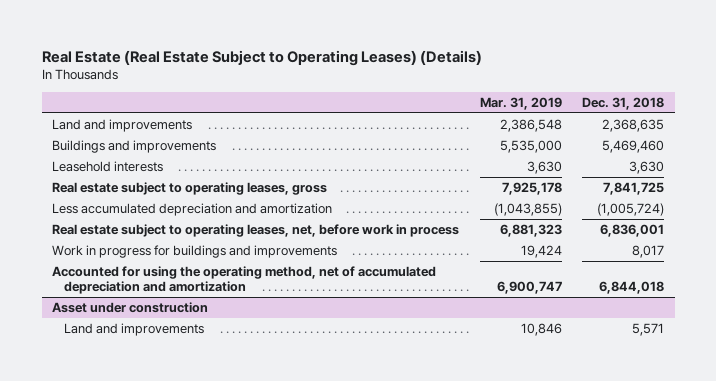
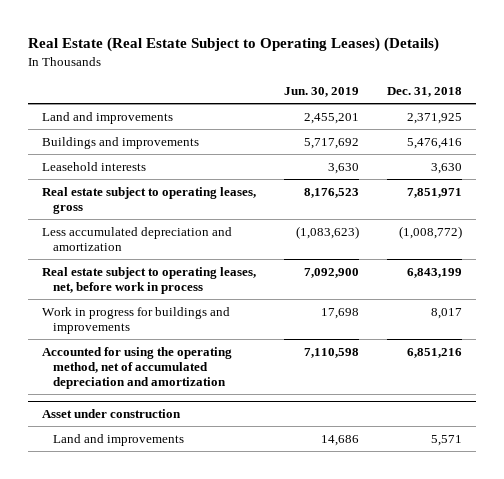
[479,96,562,110] Mar. 31, 2019 -> none
none -> [283,87,359,98] Jun. 30, 2019
[602,118,665,132] 2,368,635 -> [406,112,462,124] 2,371,925
[602,139,665,153] 5,469,460 -> [406,137,462,149] 5,476,416
[603,181,665,195] 7,841,725 -> [406,187,462,198] 7,851,971
[597,202,665,216] (1,005,724) -> [398,225,462,239] (1,008,772)
[600,223,665,237] 6,836,001 -> [406,267,462,278] 6,843,199
[599,280,665,294] 6,844,018 -> [406,347,462,358] 6,851,216

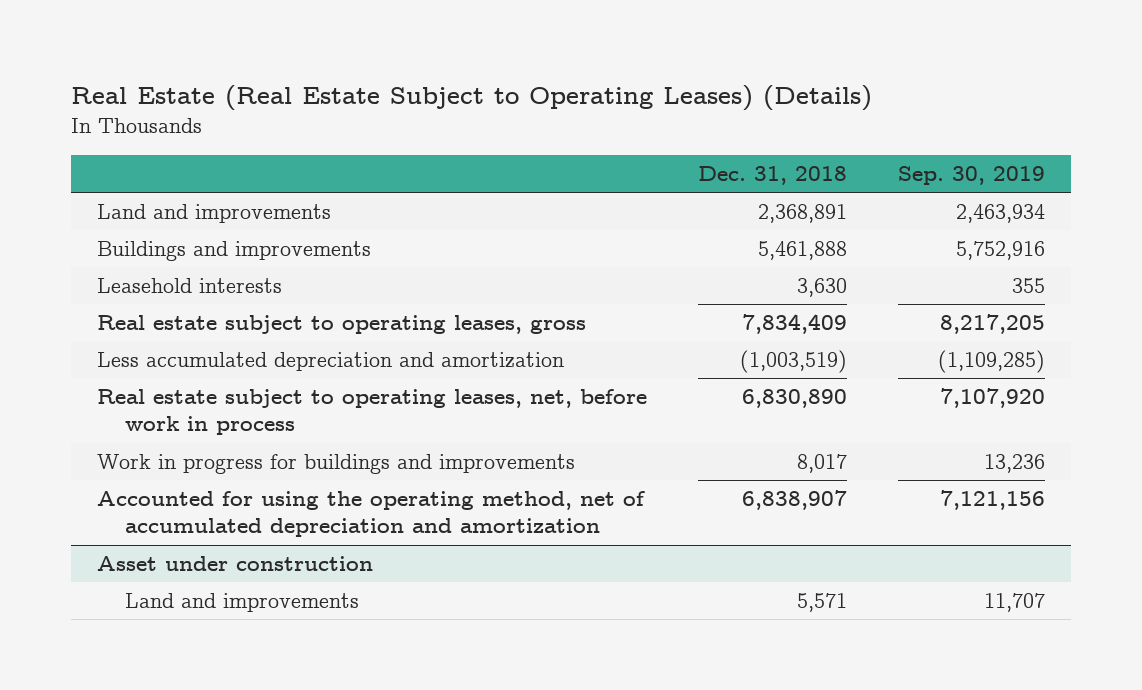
[283,87,359,98] Jun. 30, 2019 -> none
none -> [897,165,1045,185] Sep. 30, 2019
[406,112,462,124] 2,371,925 -> [757,204,847,224] 2,368,891
[406,137,462,149] 5,476,416 -> [757,241,847,261] 5,461,888
[406,187,462,198] 7,851,971 -> [741,314,847,335] 7,834,409
[398,225,462,239] (1,008,772) -> [739,350,847,374] (1,003,519)
[406,267,462,278] 6,843,199 -> [741,389,847,409] 6,830,890
[406,347,462,358] 6,851,216 -> [741,490,847,511] 6,838,907

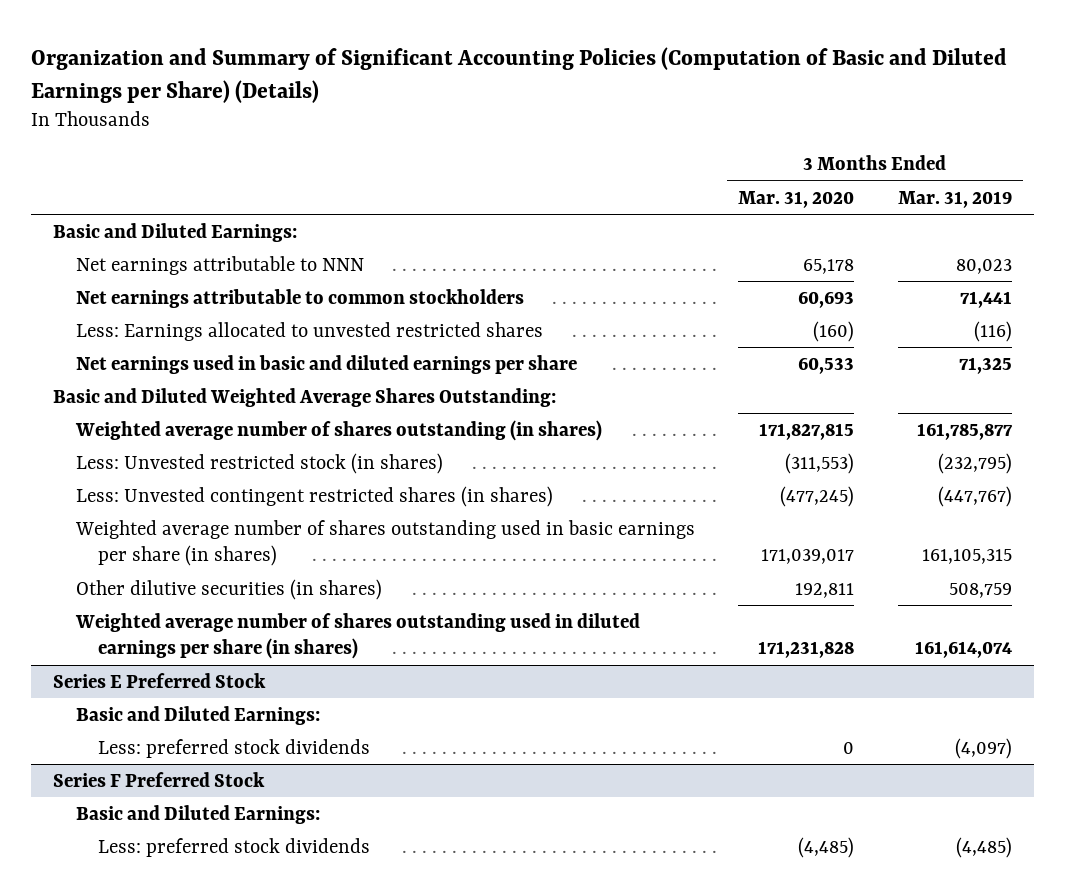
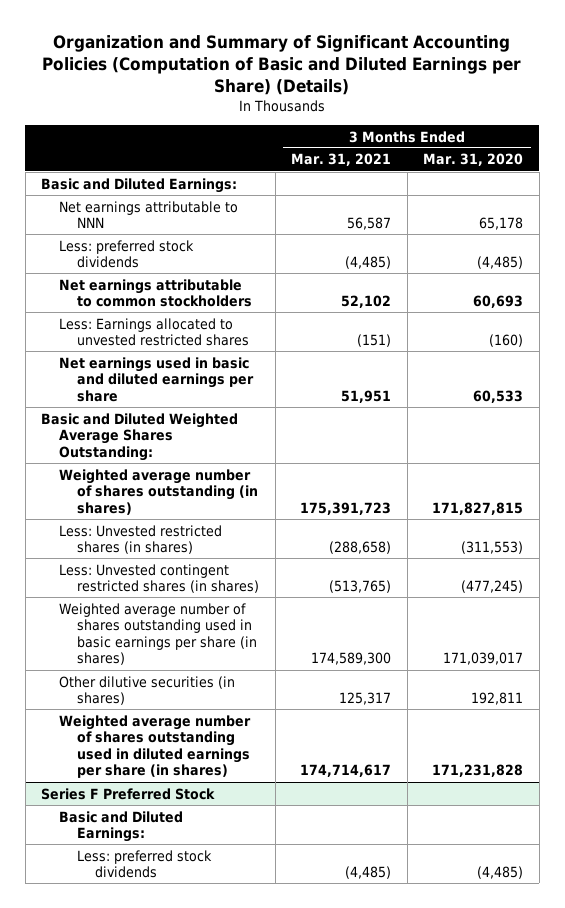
[897,190,1012,208] Mar. 31, 2019 -> none
none -> [291,153,392,167] Mar. 31, 2021
none -> [59,239,195,269] Less: preferred stock dividends
[75,452,443,474] Less: Unvested restricted stock (in shares) -> [59,524,223,555] Less: Unvested restricted shares (in shares)
[53,672,267,688] Series E Preferred Stock -> none
[75,705,320,725] Basic and Diluted Earnings: -> none
[98,738,371,758] Less: preferred stock dividends -> none

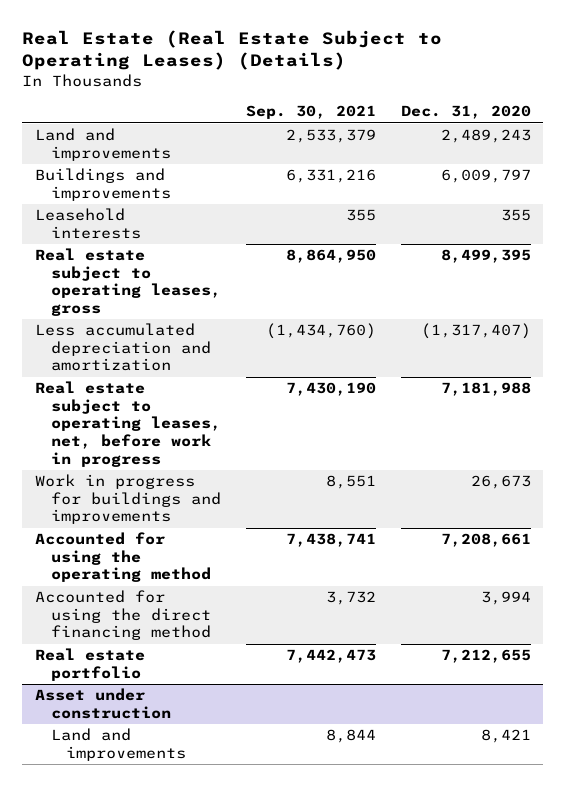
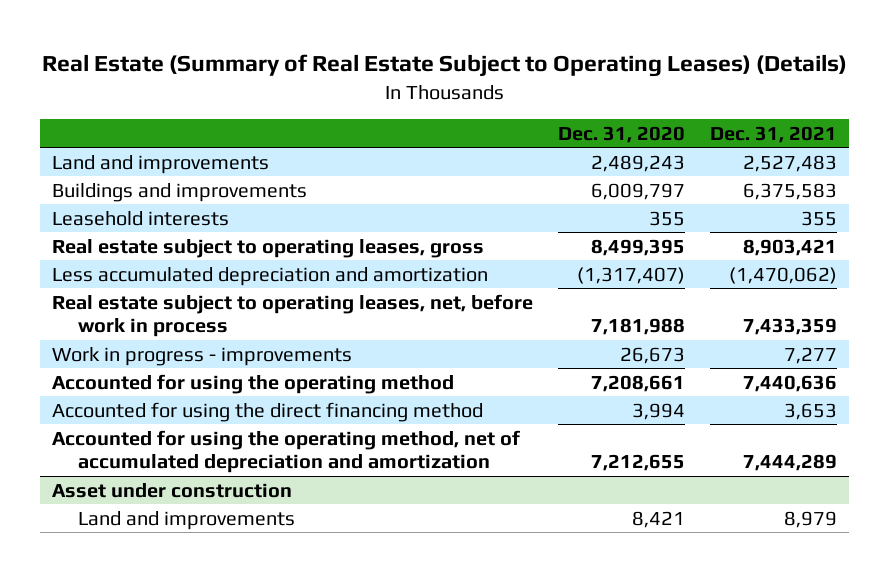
[22,30,443,71] Real Estate (Real Estate Subject to Operating Leases) (Details) -> [41,54,847,78] Real Estate (Summary of Real Estate Subject to Operating Leases) (Details)
[245,105,376,120] Sep. 30, 2021 -> none
none -> [709,125,837,143] Dec. 31, 2021
[34,381,221,467] Real estate subject to operating leases, net, before work in progress -> [52,293,534,337] Real estate subject to operating leases, net, before work in process
[34,474,221,525] Work in progress for buildings and improvements -> [52,346,353,366] Work in progress - improvements
[34,648,145,681] Real estate portfolio -> [52,429,521,473] Accounted for using the operating method, net of accumulated depreciation and amortization

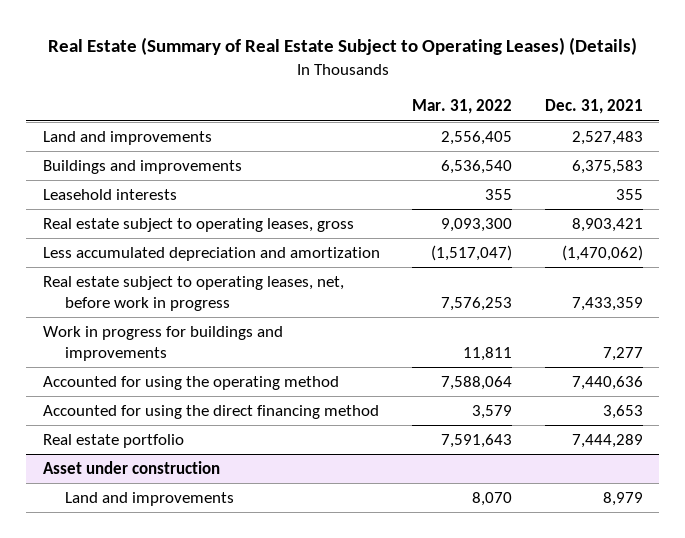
[558,125,686,143] Dec. 31, 2020 -> none
none -> [412,99,513,115] Mar. 31, 2022
[52,293,534,337] Real estate subject to operating leases, net, before work in process -> [42,276,344,311] Real estate subject to operating leases, net, before work in progress
[52,346,353,366] Work in progress - improvements -> [42,326,283,361] Work in progress for buildings and improvements
[52,429,521,473] Accounted for using the operating method, net of accumulated depreciation and amortization -> [42,434,184,449] Real estate portfolio

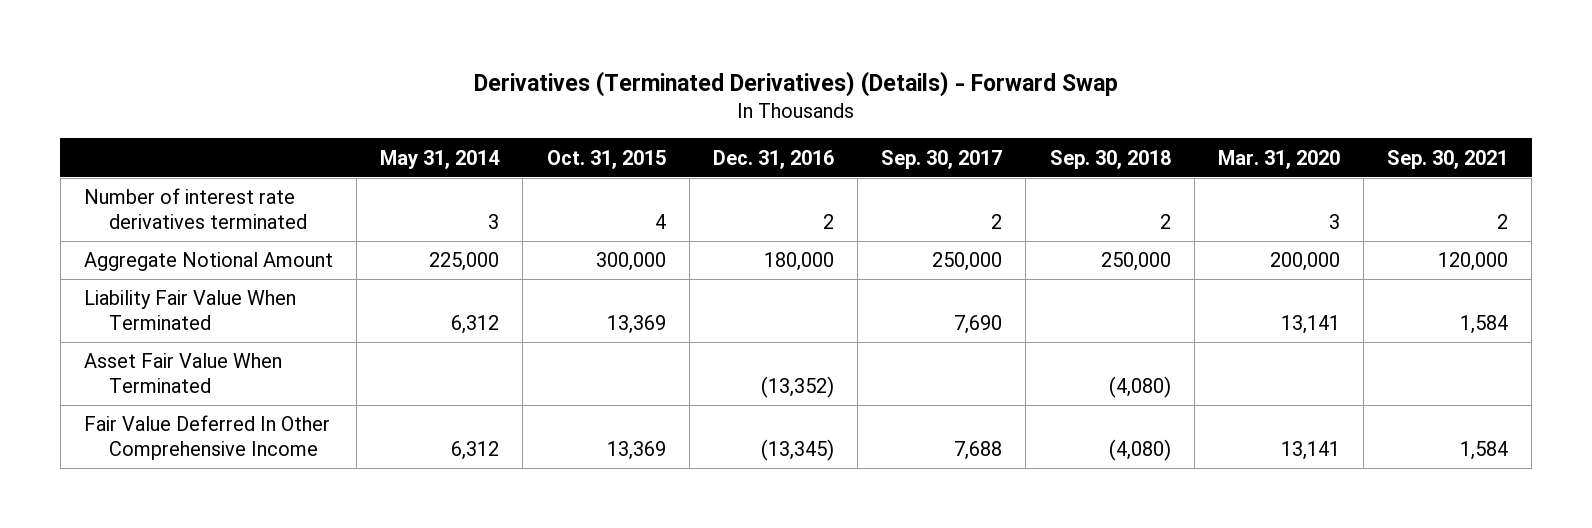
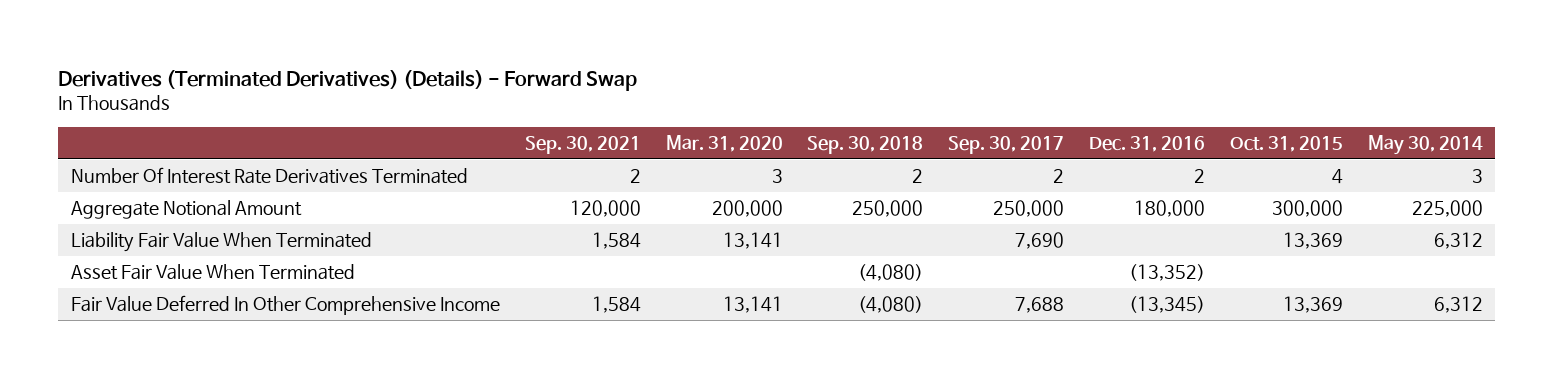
[380,149,501,169] May 31, 2014 -> none
none -> [1367,135,1483,156] May 30, 2014
[83,188,307,229] Number of interest rate derivatives terminated -> [70,167,468,185] Number Of Interest Rate Derivatives Terminated

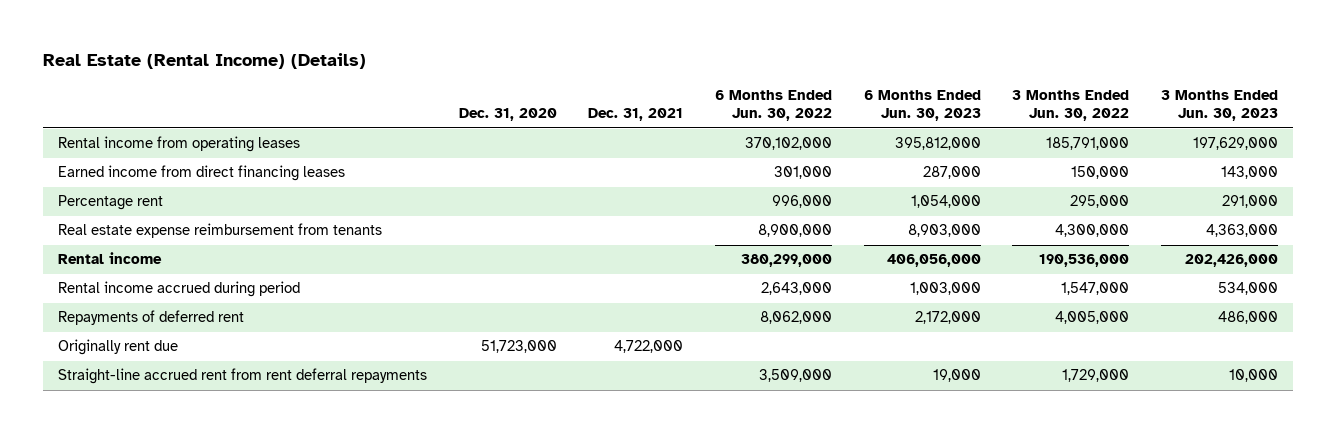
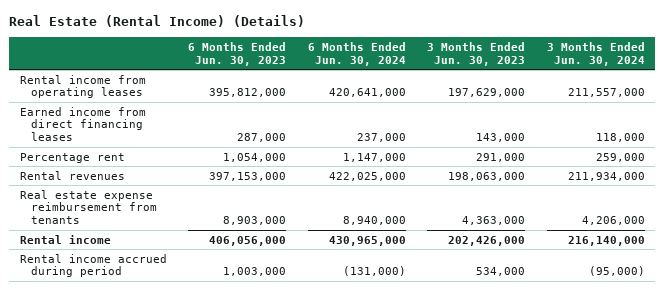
[458,108,557,122] Dec. 31, 2020 -> none
[588,108,684,122] Dec. 31, 2021 -> none
[714,90,832,122] 6 Months Ended Jun. 30, 2022 -> none
[1012,90,1130,122] 3 Months Ended Jun. 30, 2022 -> none
none -> [307,42,406,66] 6 Months Ended Jun. 30, 2024
none -> [546,42,645,66] 3 Months Ended Jun. 30, 2024
none -> [19,170,125,180] Rental revenues
[58,310,245,326] Repayments of deferred rent -> none
[58,339,179,356] Originally rent due -> none
[58,368,428,385] Straight-line accrued rent from rent deferral repayments -> none

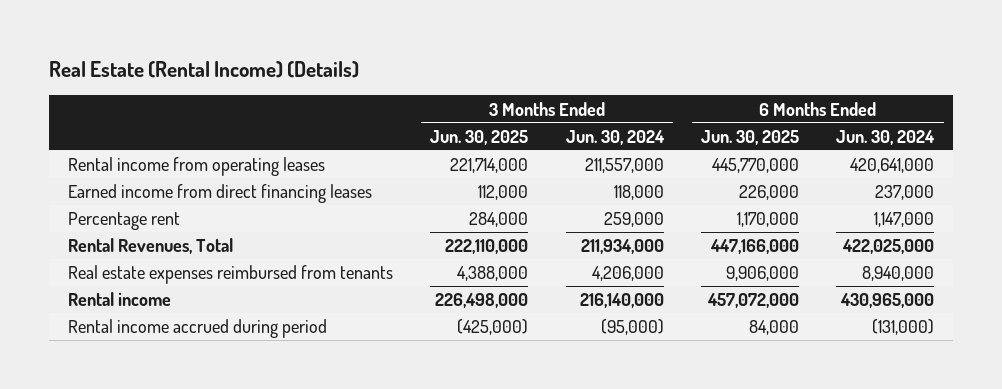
[188,42,287,66] 6 Months Ended Jun. 30, 2023 -> none
[427,42,526,66] 3 Months Ended Jun. 30, 2023 -> none
none -> [430,130,529,146] Jun. 30, 2025
none -> [700,130,799,146] Jun. 30, 2025
[19,170,125,180] Rental revenues -> [67,238,233,255] Rental Revenues, Total
[19,189,157,225] Real estate expense reimbursement from tenants -> [67,265,393,285] Real estate expenses reimbursed from tenants

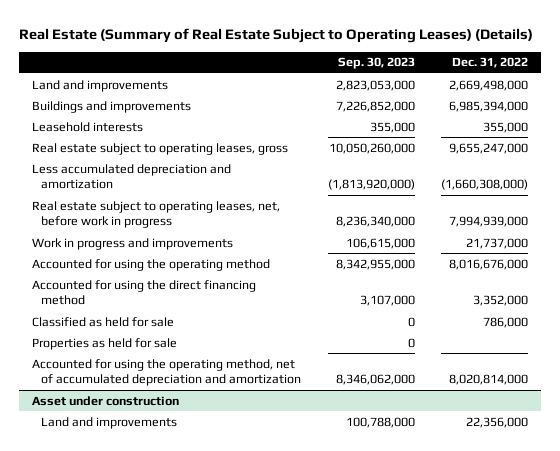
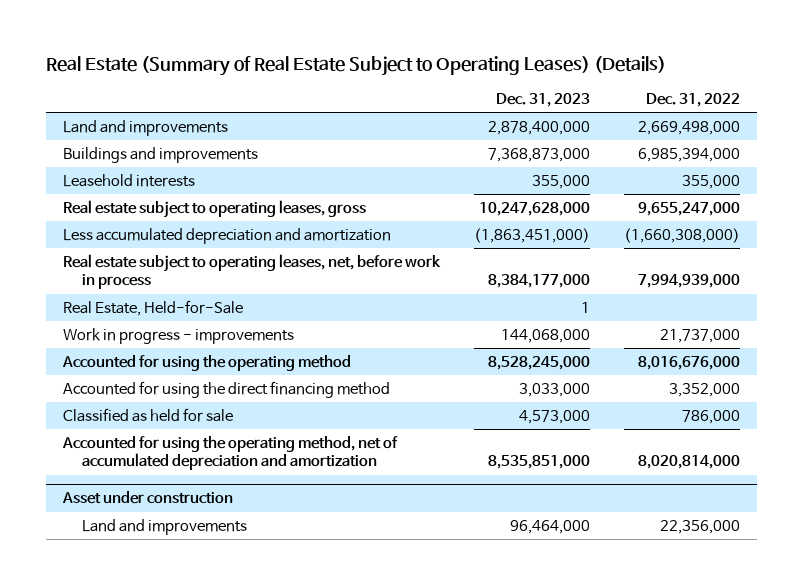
[337,57,415,70] Sep. 30, 2023 -> none
none -> [495,92,590,107] Dec. 31, 2023
[32,200,281,229] Real estate subject to operating leases, net, before work in progress -> [63,254,442,290] Real estate subject to operating leases, net, before work in process
none -> [63,300,244,317] Real Estate, Held-for-Sale
[32,237,234,250] Work in progress and improvements -> [63,328,295,345] Work in progress - improvements
[32,337,178,350] Properties as held for sale -> none

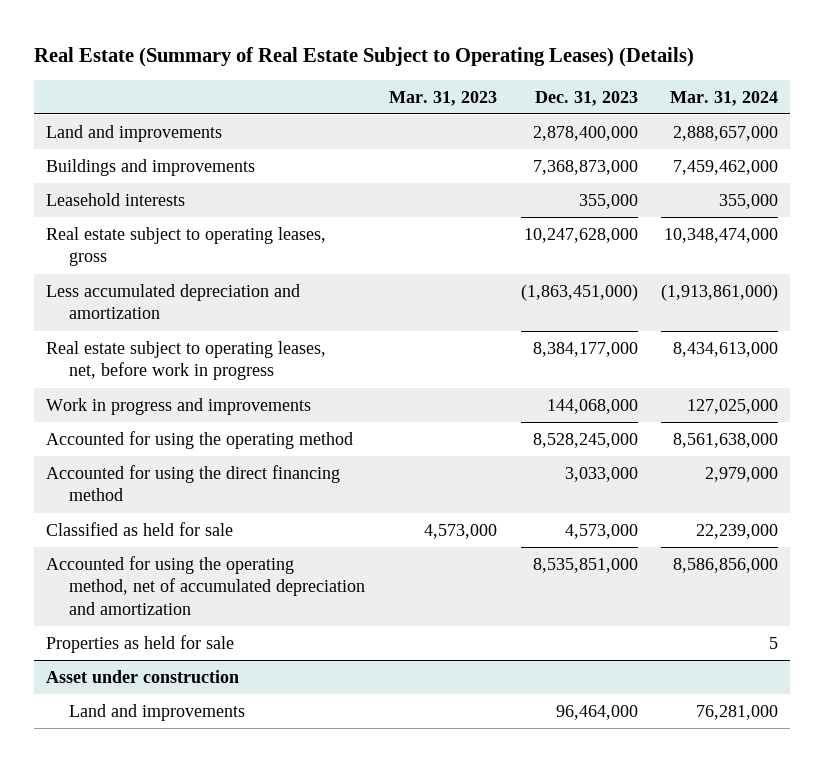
[645,92,740,107] Dec. 31, 2022 -> none
none -> [388,90,497,106] Mar. 31, 2023
none -> [670,90,779,106] Mar. 31, 2024
[63,300,244,317] Real Estate, Held-for-Sale -> none
[63,254,442,290] Real estate subject to operating leases, net, before work in process -> [46,340,327,381] Real estate subject to operating leases, net, before work in progress
[63,328,295,345] Work in progress - improvements -> [46,397,312,415] Work in progress and improvements
none -> [46,634,235,653] Properties as held for sale

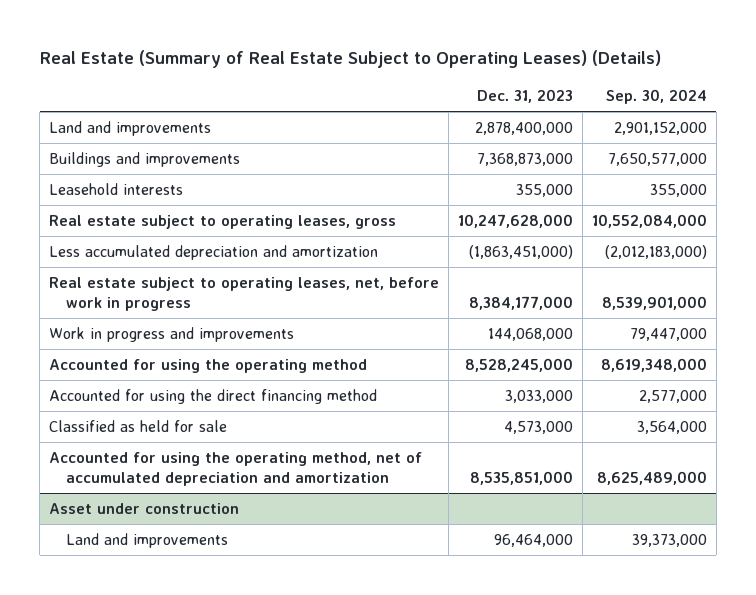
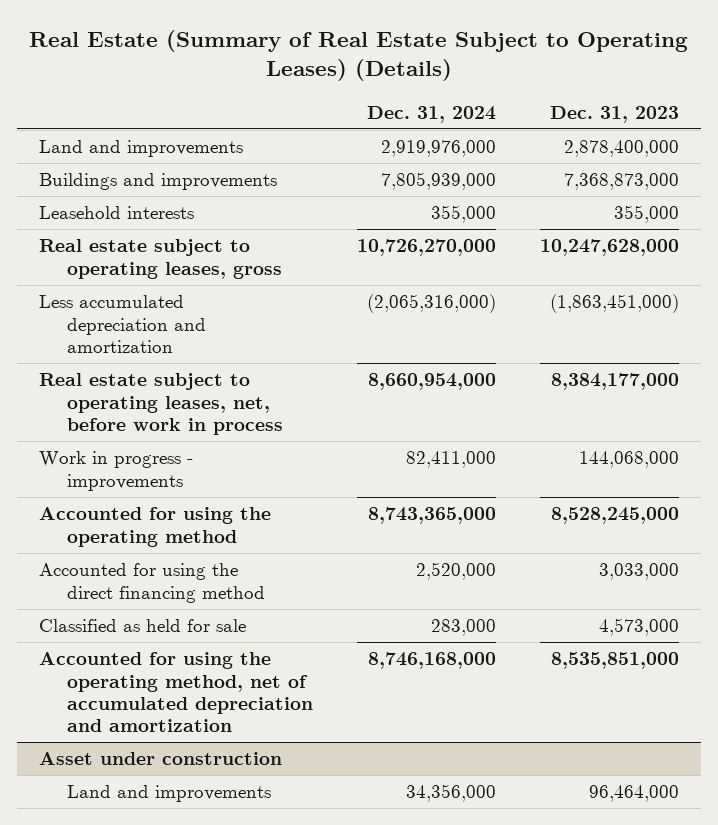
[606,88,708,104] Sep. 30, 2024 -> none
none -> [367,105,497,123] Dec. 31, 2024
[49,276,440,311] Real estate subject to operating leases, net, before work in progress -> [38,373,284,435] Real estate subject to operating leases, net, before work in process
[49,326,295,342] Work in progress and improvements -> [38,451,193,491] Work in progress - improvements

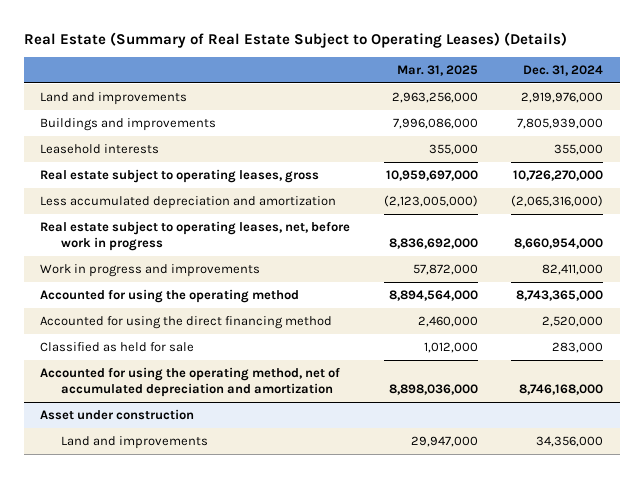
[550,105,680,123] Dec. 31, 2023 -> none
none -> [396,64,478,76] Mar. 31, 2025
[38,373,284,435] Real estate subject to operating leases, net, before work in process -> [40,221,351,252] Real estate subject to operating leases, net, before work in progress
[38,451,193,491] Work in progress - improvements -> [40,264,261,278] Work in progress and improvements

